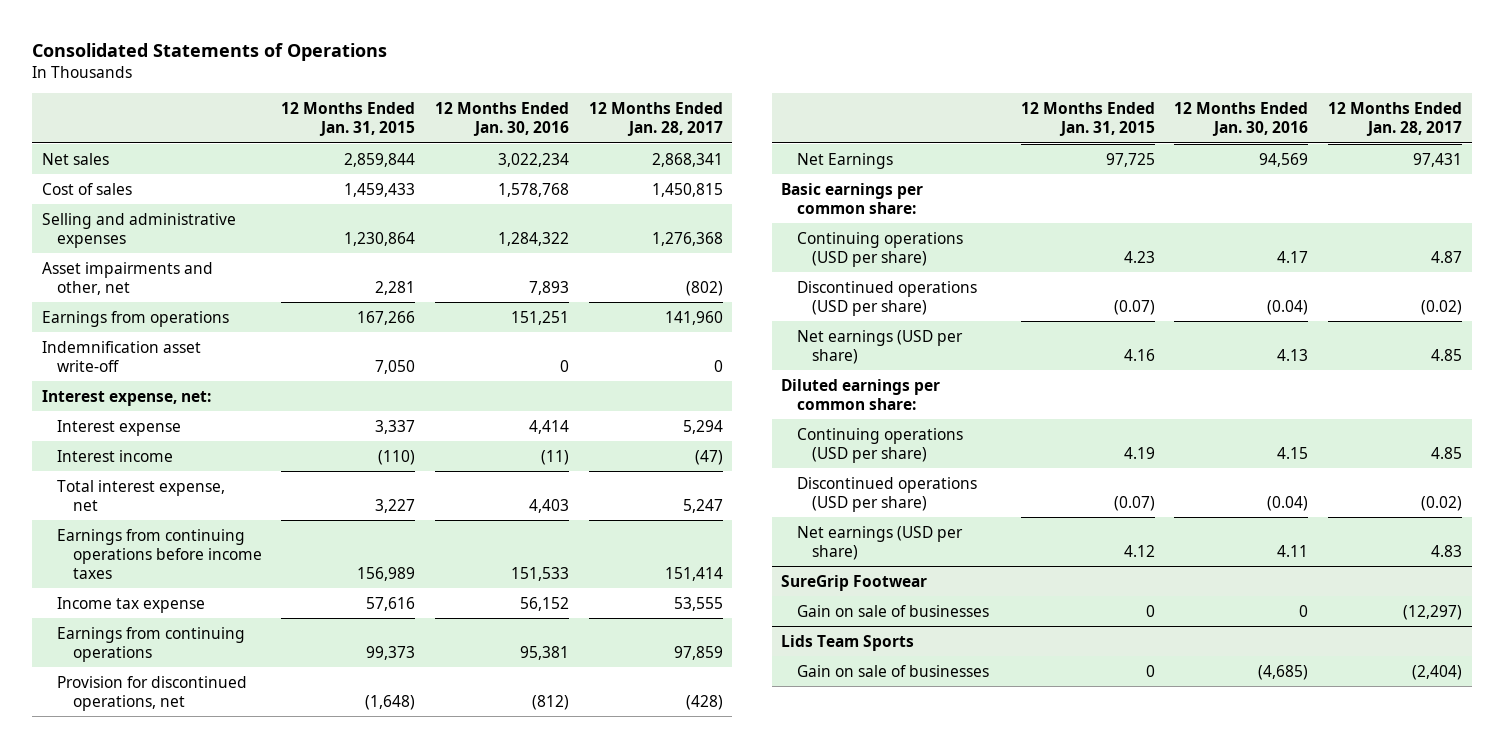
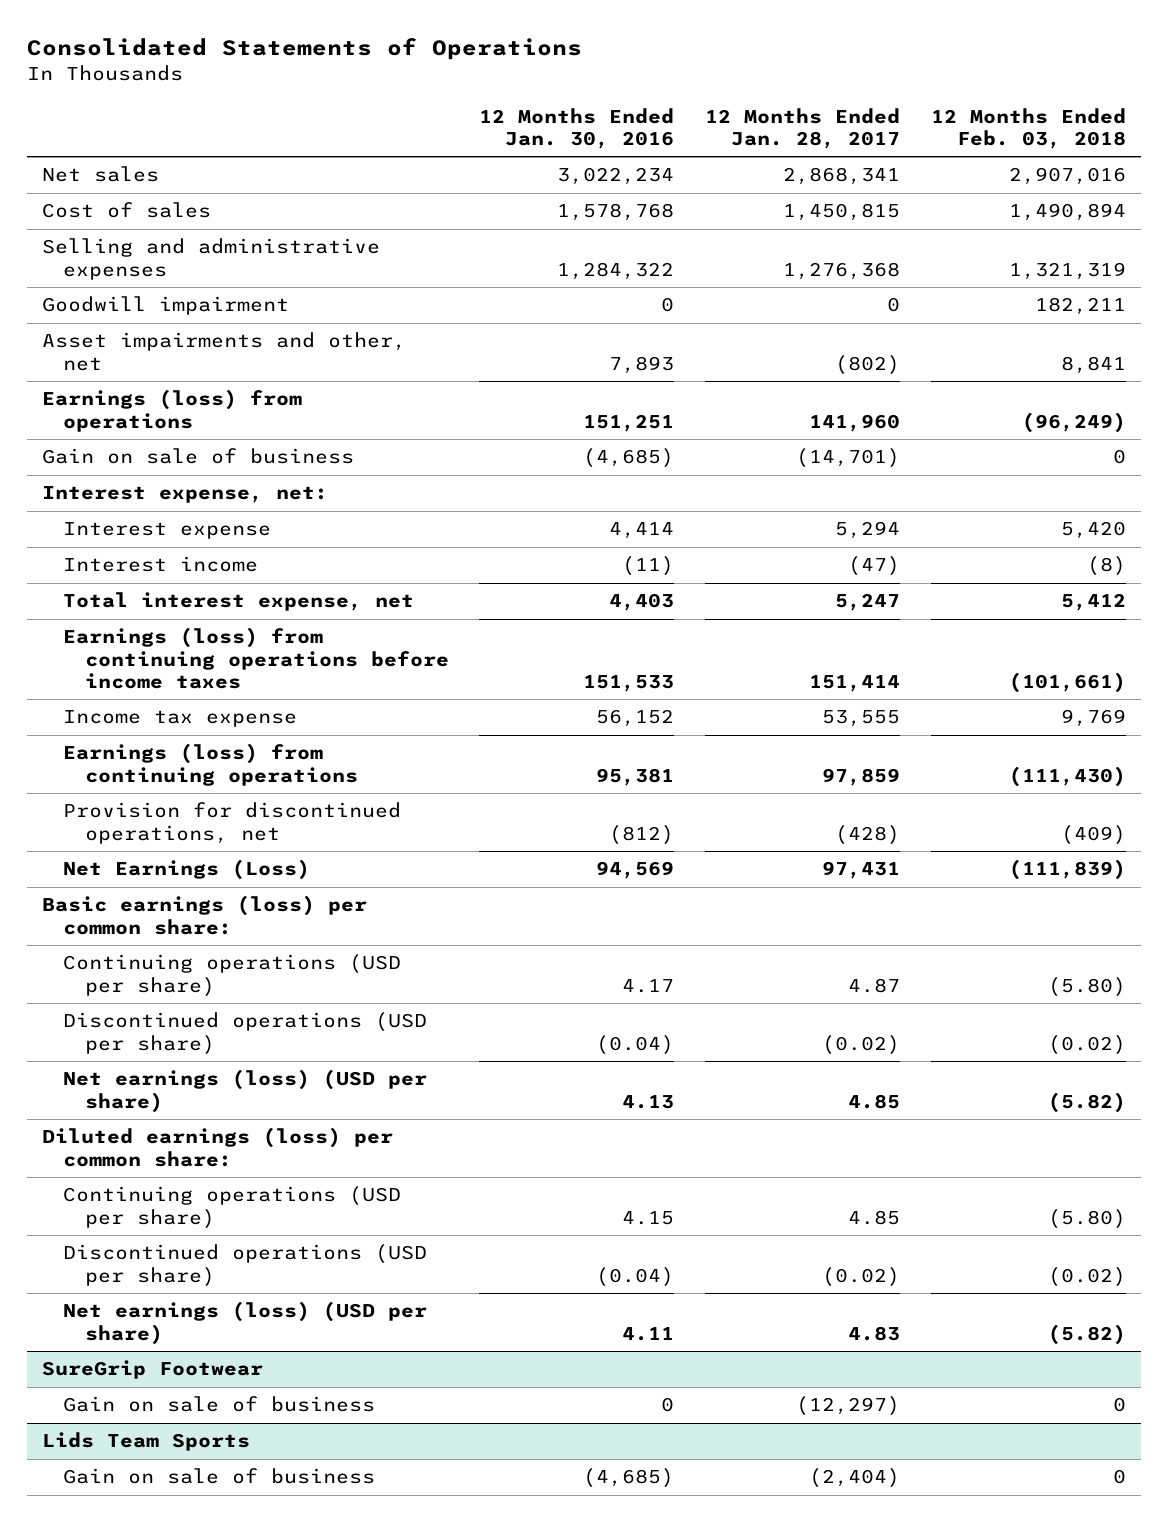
[281,102,416,137] 12 Months Ended Jan. 31, 2015 -> none
none -> [930,107,1126,149] 12 Months Ended Feb. 03, 2018
none -> [42,296,290,316] Goodwill impairment
[42,340,202,372] Indemnification asset write-off -> none
[42,310,230,327] Earnings from operations -> [42,389,303,432] Earnings (loss) from operations
none -> [42,448,355,465] Gain on sale of business
[57,528,262,579] Earnings from continuing operations before income taxes -> [63,627,449,689] Earnings (loss) from continuing operations before income taxes
[57,626,246,662] Earnings from continuing operations -> [63,743,358,786] Earnings (loss) from continuing operations
[796,152,893,169] Net Earnings -> [63,859,311,881] Net Earnings (Loss)
[781,182,924,214] Basic earnings per common share: -> [42,895,368,935] Basic earnings (loss) per common share:
[796,329,963,364] Net earnings (USD per share) -> [63,1069,428,1113] Net earnings (loss) (USD per share)
[781,378,941,410] Diluted earnings per common share: -> [42,1127,394,1167] Diluted earnings (loss) per common share:
[796,525,963,560] Net earnings (USD per share) -> [63,1301,428,1345] Net earnings (loss) (USD per share)
[796,604,989,617] Gain on sale of businesses -> [63,1396,376,1413] Gain on sale of business
[796,664,989,677] Gain on sale of businesses -> [63,1468,376,1485] Gain on sale of business

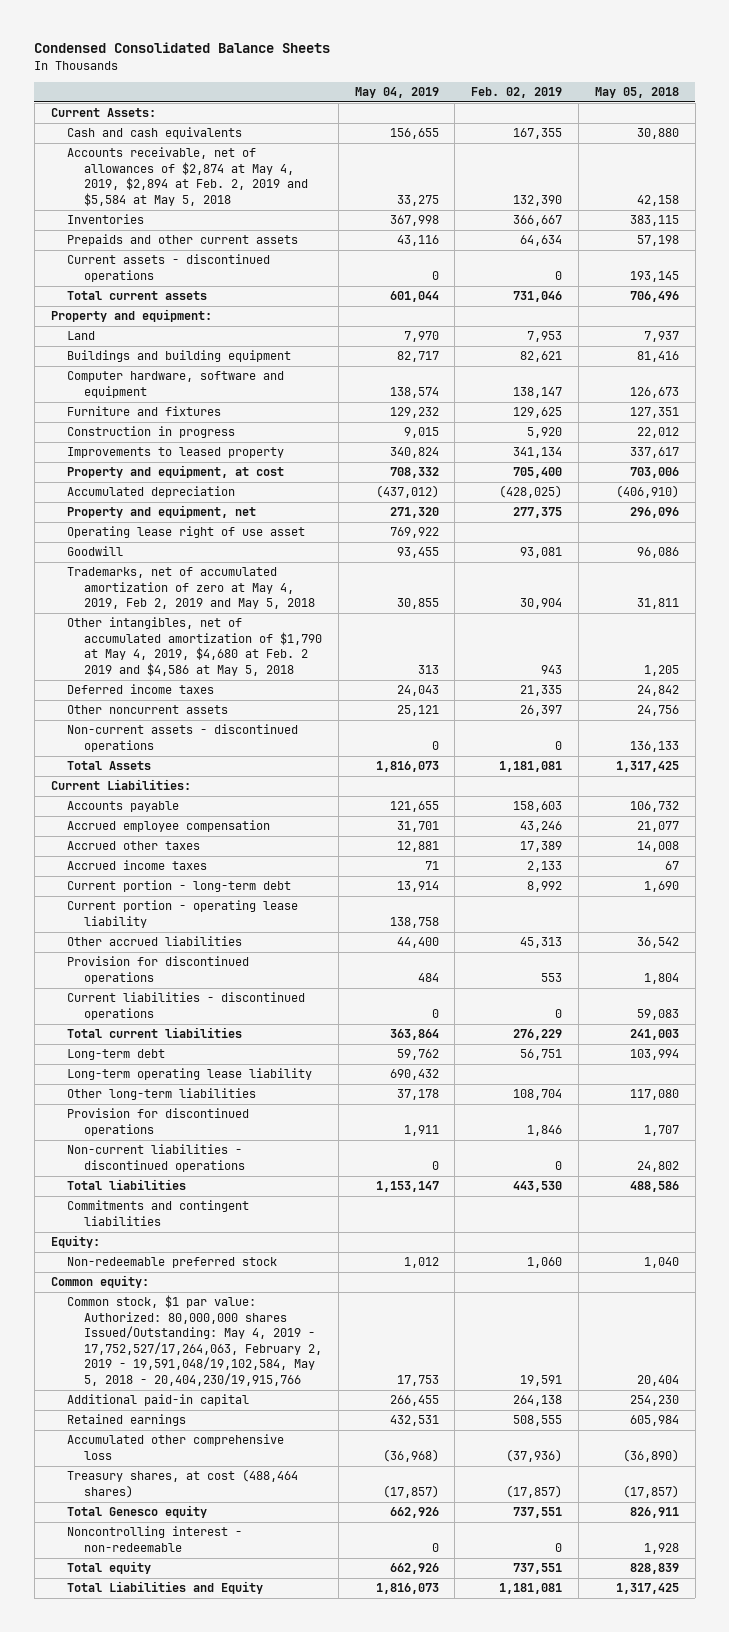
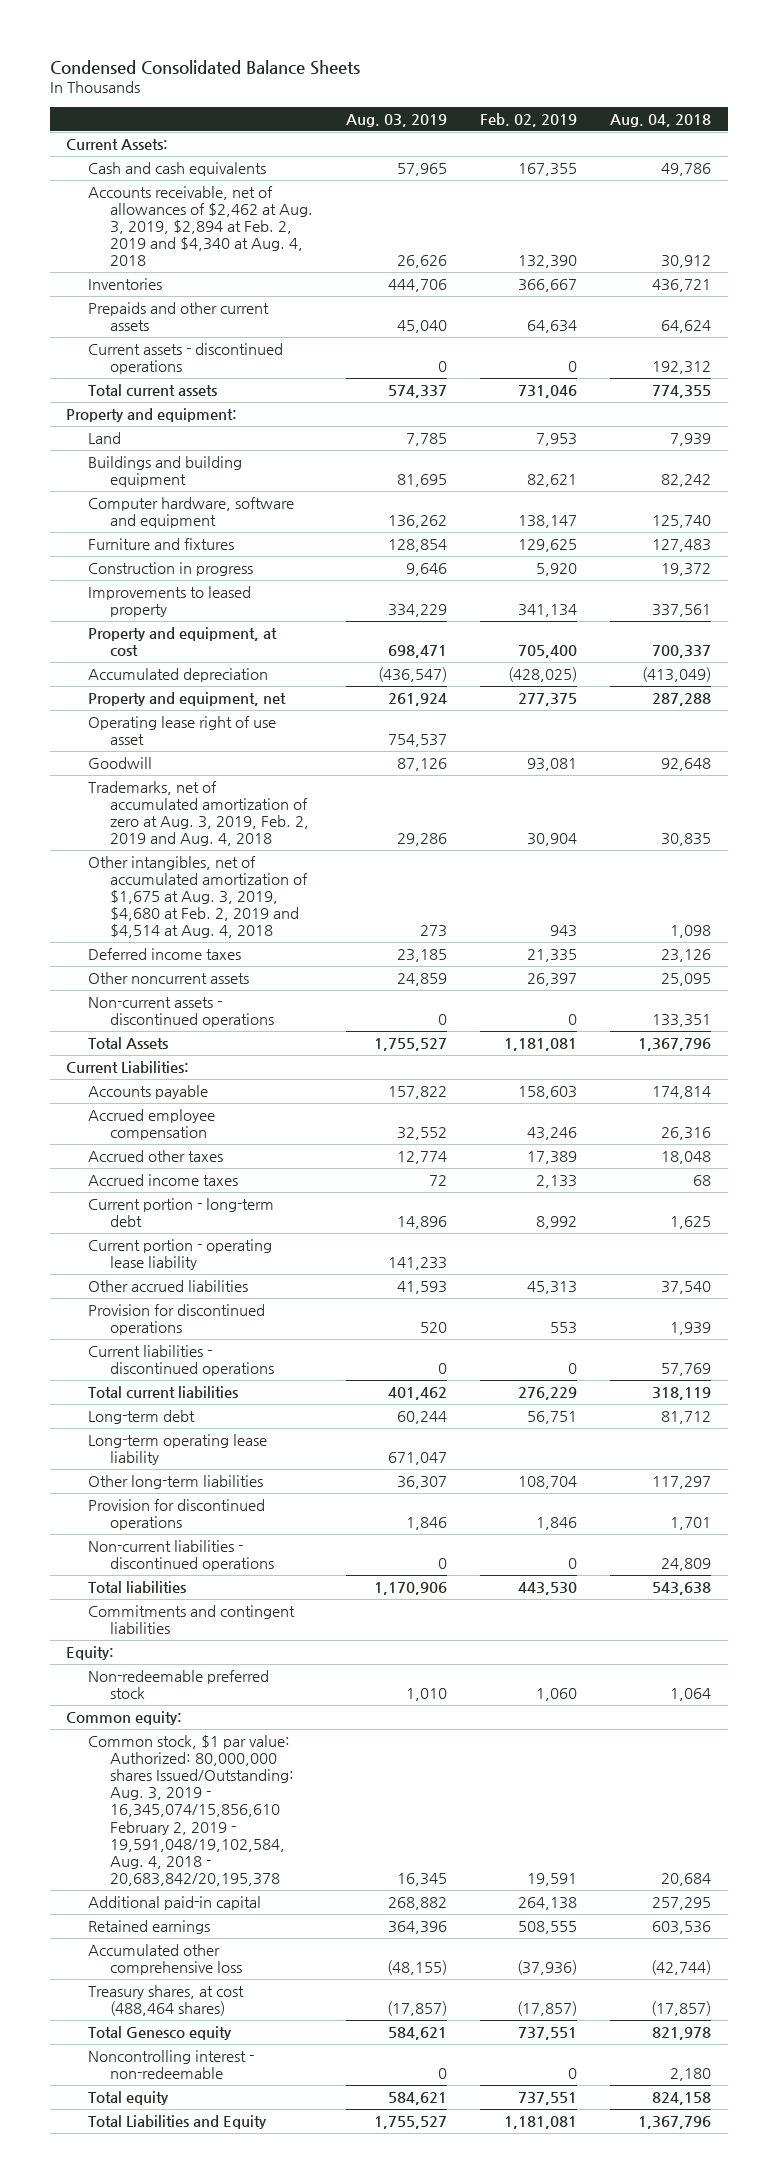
[354,87,439,99] May 04, 2019 -> none
[594,87,679,99] May 05, 2018 -> none
none -> [346,113,448,127] Aug. 03, 2019
none -> [610,113,712,127] Aug. 04, 2018
[67,147,309,206] Accounts receivable, net of allowances of $2,874 at May 4, 2019, $2,894 at Feb. 2, 2019 and $5,584 at May 5, 2018 -> [88,186,313,267] Accounts receivable, net of allowances of $2,462 at Aug. 3, 2019, $2,894 at Feb. 2, 2019 and $4,340 at Aug. 4, 2018
[67,567,316,610] Trademarks, net of accumulated amortization of zero at May 4, 2019, Feb 2, 2019 and May 5, 2018 -> [88,781,309,847] Trademarks, net of accumulated amortization of zero at Aug. 3, 2019, Feb. 2, 2019 and Aug. 4, 2018
[67,617,323,676] Other intangibles, net of accumulated amortization of $1,790 at May 4, 2019, $4,680 at Feb. 2 2019 and $4,586 at May 5, 2018 -> [88,856,308,939] Other intangibles, net of accumulated amortization of $1,675 at Aug. 3, 2019, $4,680 at Feb. 2, 2019 and $4,514 at Aug. 4, 2018
[67,1295,323,1386] Common stock, $1 par value: Authorized: 80,000,000 shares Issued/Outstanding: May 4, 2019 - 17,752,527/17,264,063, February 2, 2019 - 19,591,048/19,102,584, May 5, 2018 - 20,404,230/19,915,766 -> [88,1735,294,1886] Common stock, $1 par value: Authorized: 80,000,000 shares Issued/Outstanding: Aug. 3, 2019 - 16,345,074/15,856,610 February 2, 2019 - 19,591,048/19,102,584, Aug. 4, 2018 - 20,683,842/20,195,378

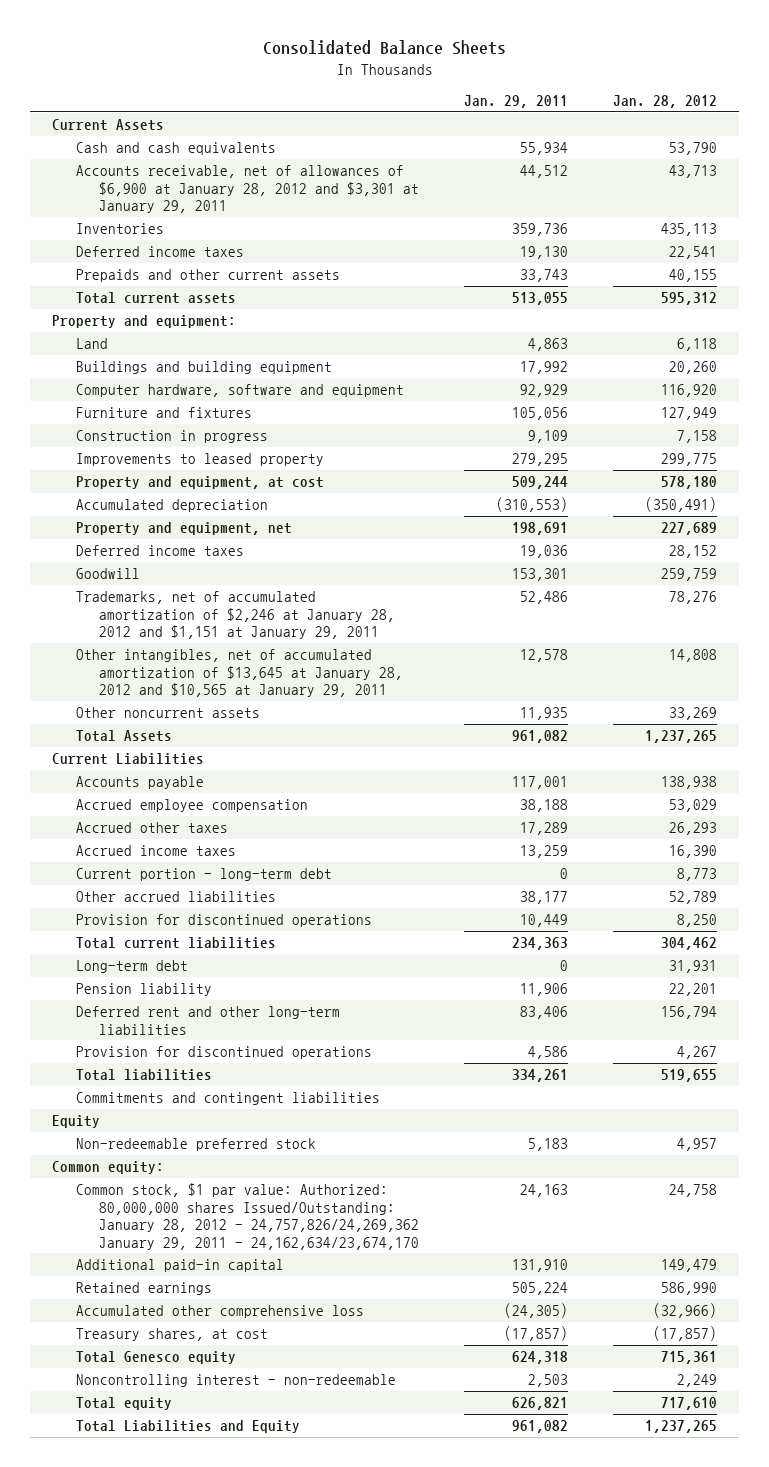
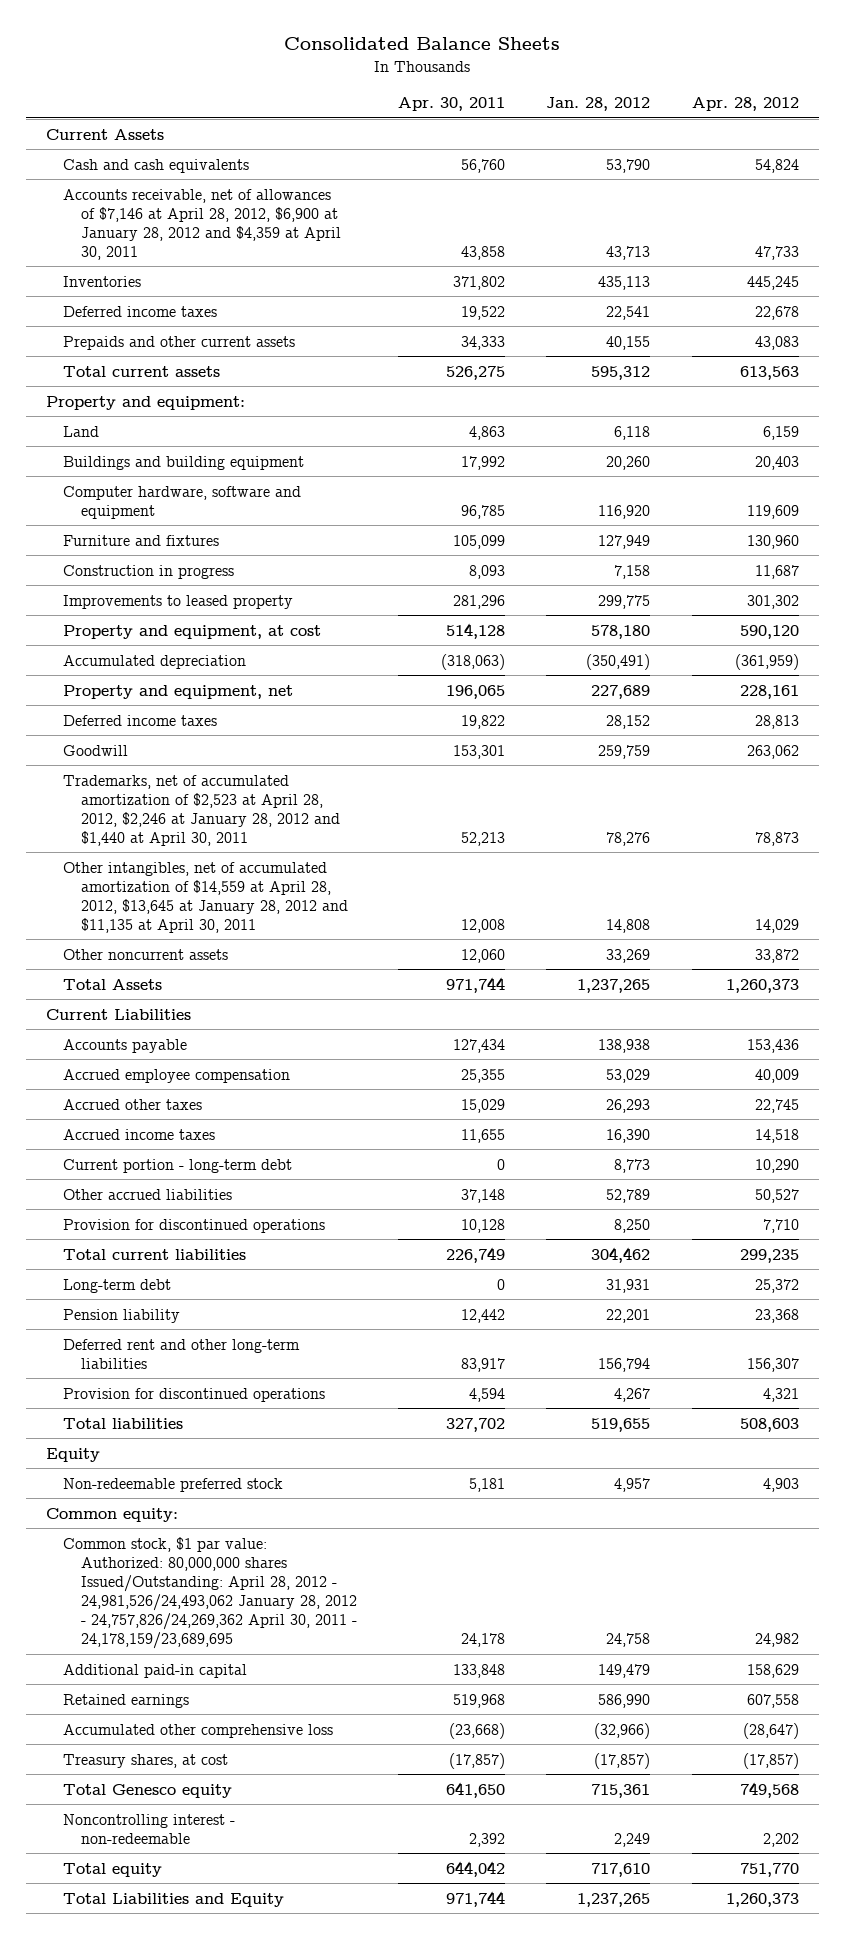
[463,95,568,109] Jan. 29, 2011 -> none
none -> [397,97,505,112] Apr. 30, 2011
none -> [691,97,799,112] Apr. 28, 2012
[75,165,419,214] Accounts receivable, net of allowances of $6,900 at January 28, 2012 and $3,301 at January 29, 2011 -> [63,188,341,260] Accounts receivable, net of allowances of $7,146 at April 28, 2012, $6,900 at January 28, 2012 and $4,359 at April 30, 2011
[75,591,395,640] Trademarks, net of accumulated amortization of $2,246 at January 28, 2012 and $1,151 at January 29, 2011 -> [63,774,340,846] Trademarks, net of accumulated amortization of $2,523 at April 28, 2012, $2,246 at January 28, 2012 and $1,440 at April 30, 2011
[75,649,403,698] Other intangibles, net of accumulated amortization of $13,645 at January 28, 2012 and $10,565 at January 29, 2011 -> [63,861,348,933] Other intangibles, net of accumulated amortization of $14,559 at April 28, 2012, $13,645 at January 28, 2012 and $11,135 at April 30, 2011
[75,1092,380,1106] Commitments and contingent liabilities -> none
[75,1183,419,1250] Common stock, $1 par value: Authorized: 80,000,000 shares Issued/Outstanding: January 28, 2012 - 24,757,826/24,269,362 January 29, 2011 - 24,162,634/23,674,170 -> [63,1536,357,1650] Common stock, $1 par value: Authorized: 80,000,000 shares Issued/Outstanding: April 28, 2012 - 24,981,526/24,493,062 January 28, 2012 - 24,757,826/24,269,362 April 30, 2011 - 24,178,159/23,689,695

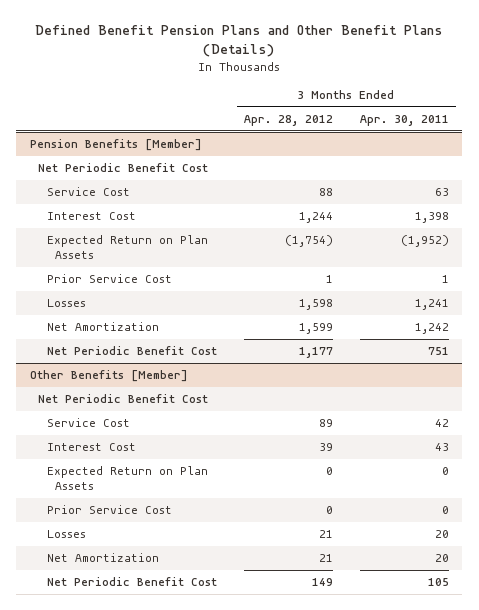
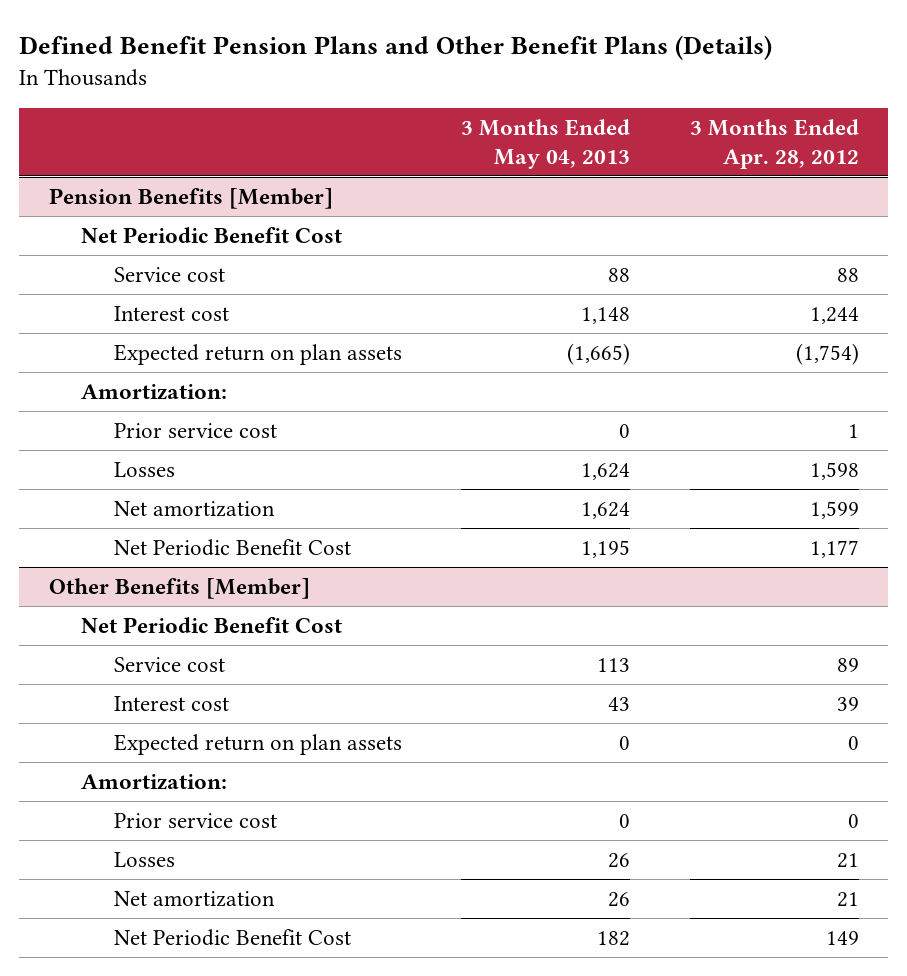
[359,114,449,126] Apr. 30, 2011 -> none
none -> [461,118,631,169] 3 Months Ended May 04, 2013
[46,187,130,197] Service Cost -> [113,266,225,282] Service cost
[46,212,136,221] Interest Cost -> [113,305,229,321] Interest cost
[46,235,208,260] Expected Return on Plan Assets -> [113,343,402,365] Expected return on plan assets
none -> [81,383,228,400] Amortization:
[46,274,172,284] Prior Service Cost -> [113,422,277,438] Prior service cost
[46,322,159,332] Net Amortization -> [113,500,275,517] Net amortization
[46,418,130,428] Service Cost -> [113,656,225,672] Service cost
[46,443,136,452] Interest Cost -> [113,695,229,711] Interest cost
[46,466,208,491] Expected Return on Plan Assets -> [113,733,402,755] Expected return on plan assets
none -> [81,773,228,790] Amortization:
[46,505,172,515] Prior Service Cost -> [113,812,277,828] Prior service cost
[46,553,159,563] Net Amortization -> [113,890,275,907] Net amortization

